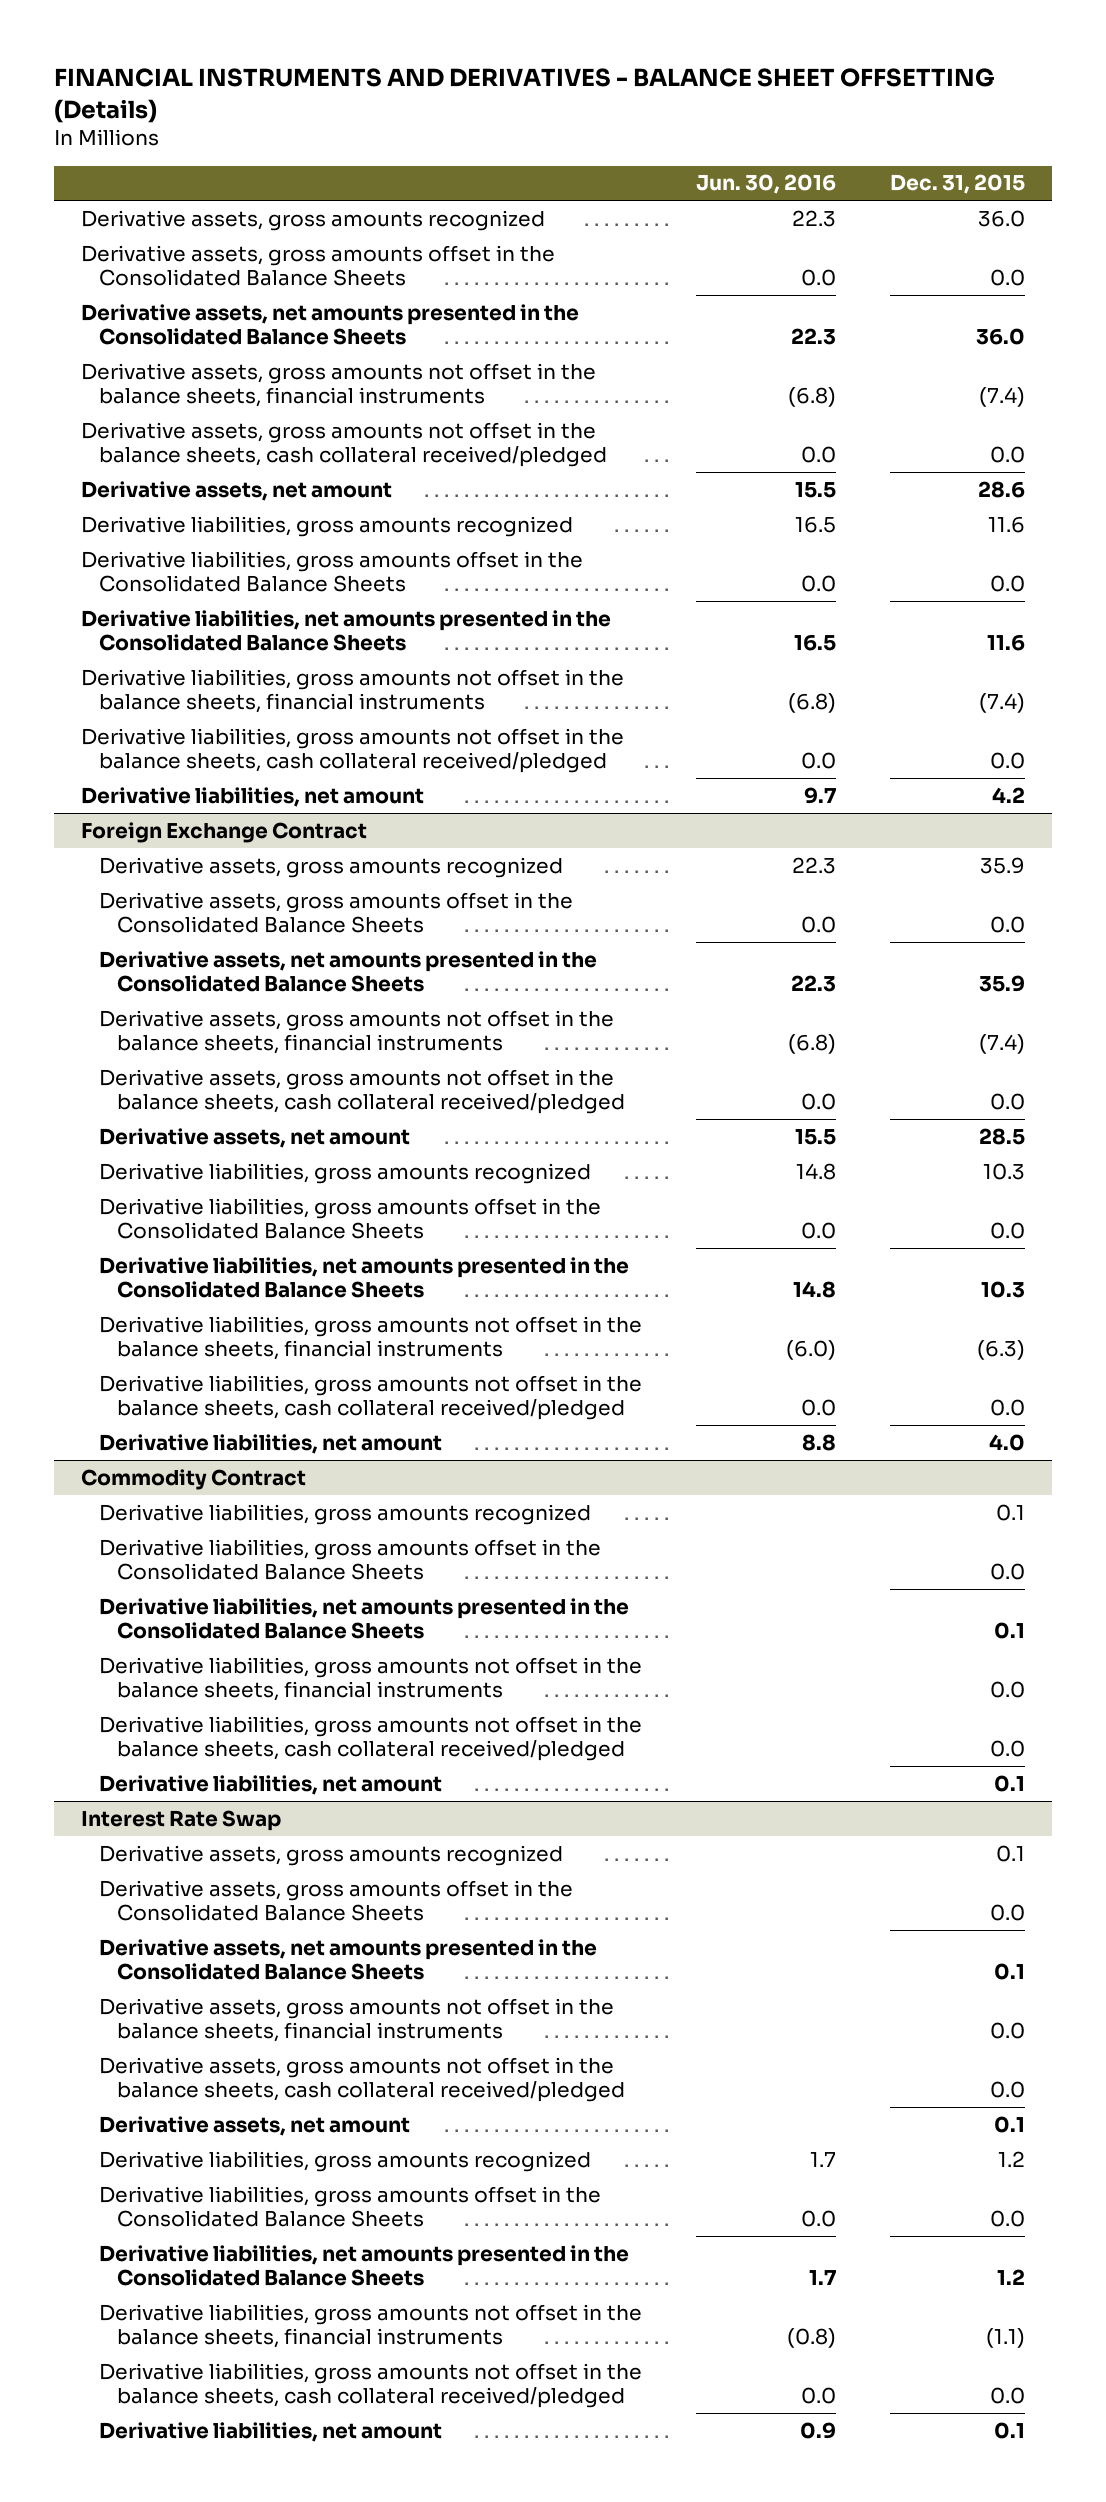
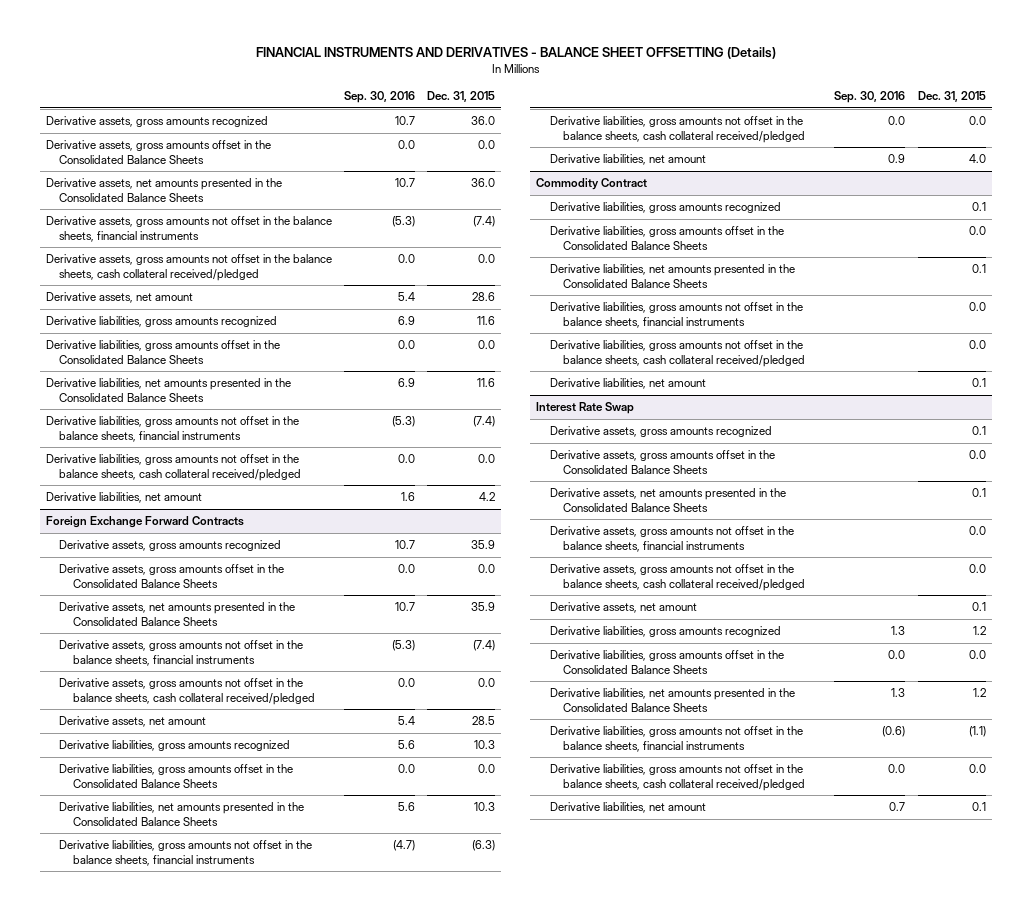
[696,174,837,195] Jun. 30, 2016 -> none
none -> [343,91,415,104] Sep. 30, 2016
[81,821,368,843] Foreign Exchange Contract -> [45,516,244,529] Foreign Exchange Forward Contracts

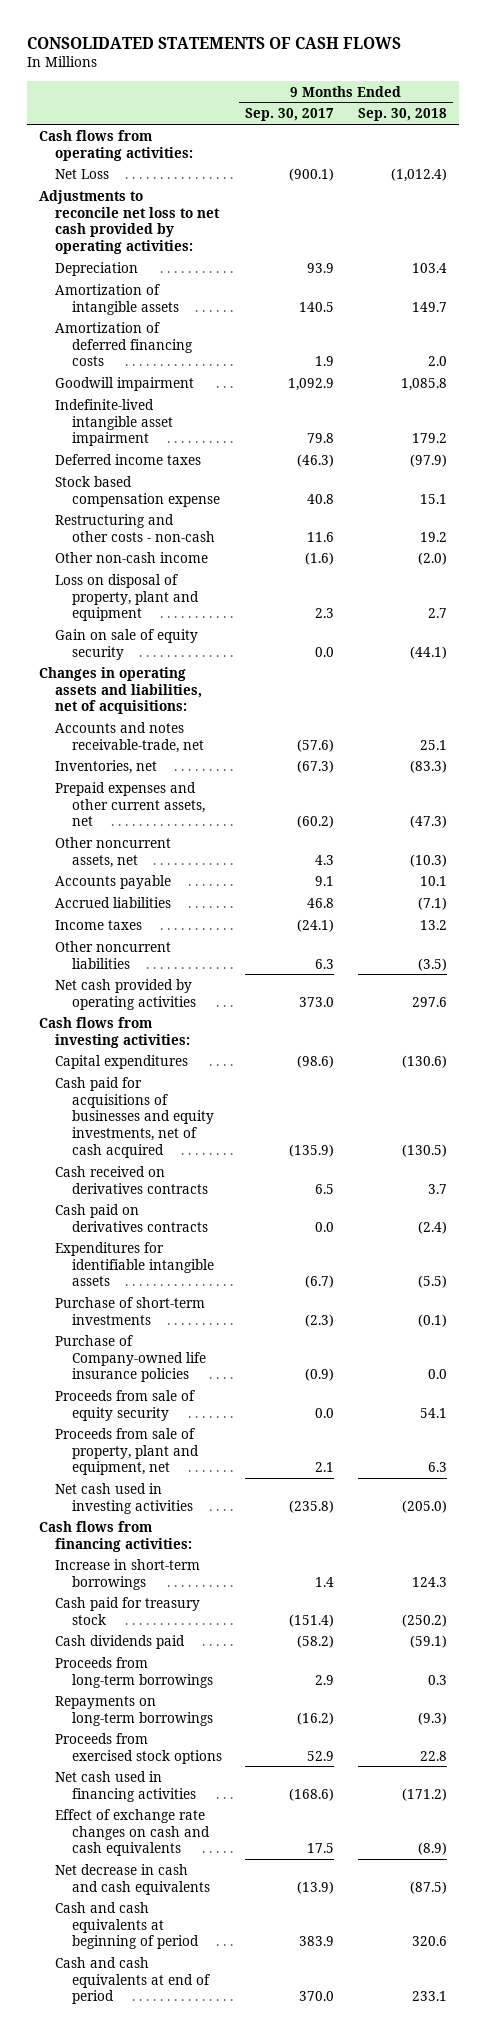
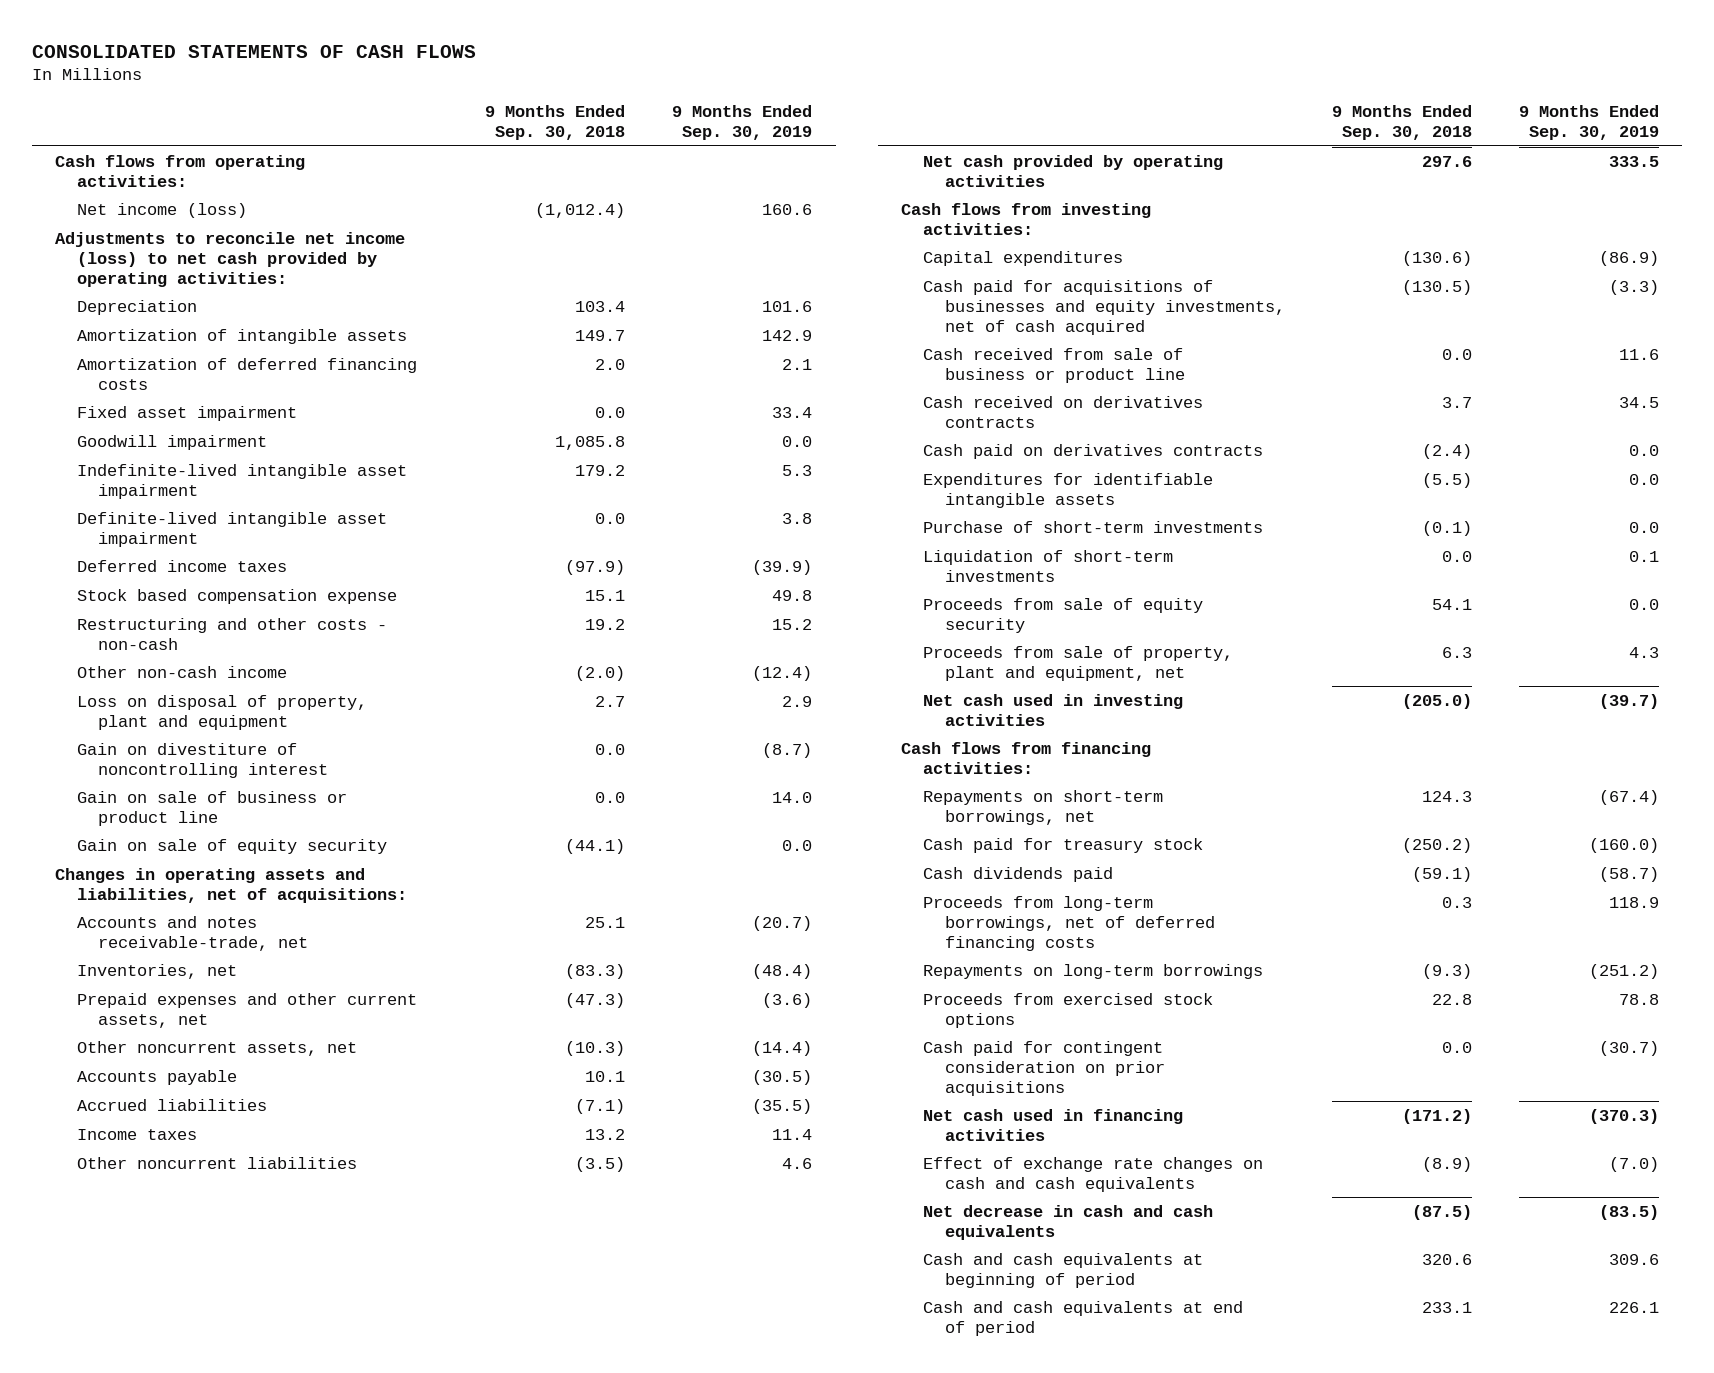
[245,108,335,122] Sep. 30, 2017 -> none
none -> [672,105,813,140] 9 Months Ended Sep. 30, 2019
[55,168,110,179] Net Loss -> [76,202,247,218] Net income (loss)
[39,189,221,255] Adjustments to reconcile net loss to net cash provided by operating activities: -> [54,231,405,287] Adjustments to reconcile net income (loss) to net cash provided by operating activities:
none -> [76,405,297,421] Fixed asset impairment
none -> [76,511,387,547] Definite-lived intangible asset impairment
none -> [76,742,329,778] Gain on divestiture of noncontrolling interest
none -> [76,790,347,826] Gain on sale of business or product line
none -> [923,347,1185,383] Cash received from sale of business or product line
[55,1334,206,1383] Purchase of Company-owned life insurance policies -> none
none -> [923,549,1174,582] Liquidation of short-term investments
[55,1558,201,1590] Increase in short-term borrowings -> [923,789,1164,825] Repayments on short-term borrowings, net
[55,1656,213,1688] Proceeds from long-term borrowings -> [923,895,1215,951] Proceeds from long-term borrowings, net of deferred financing costs
none -> [923,1040,1165,1096] Cash paid for contingent consideration on prior acquisitions

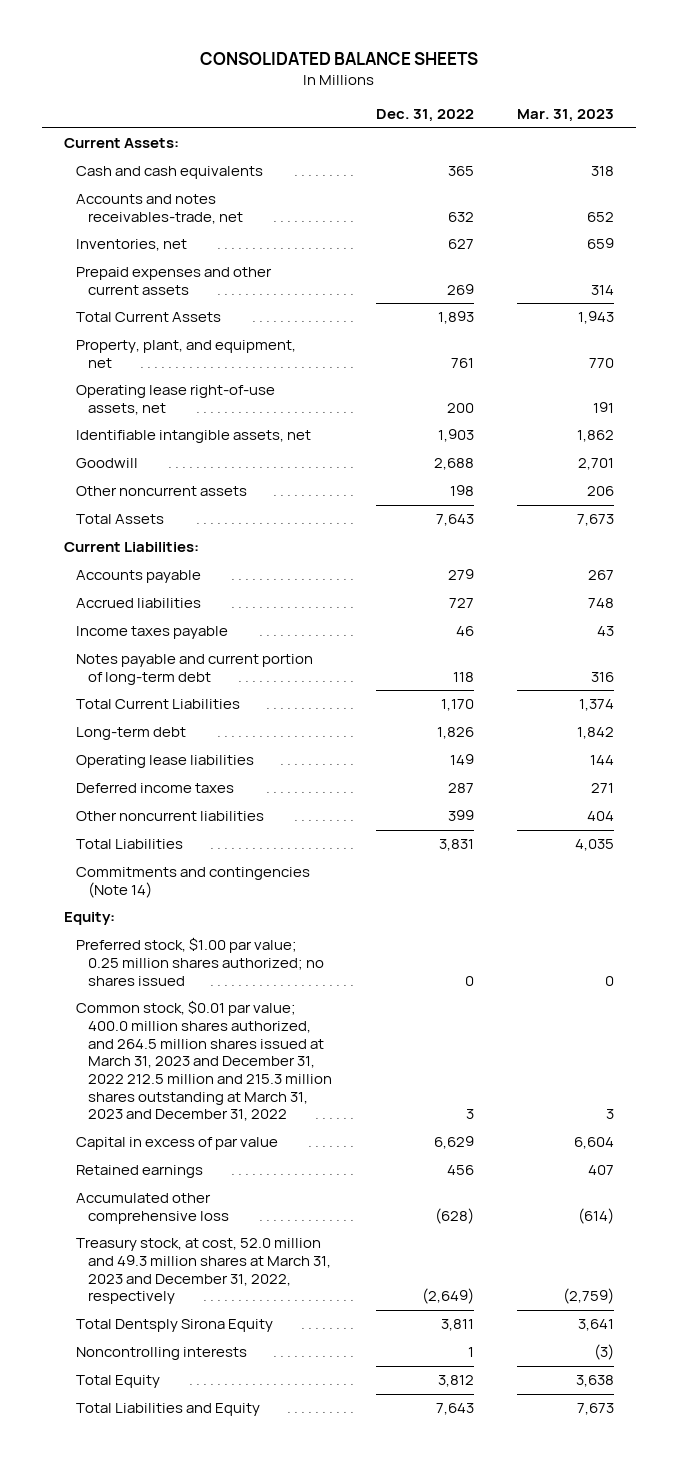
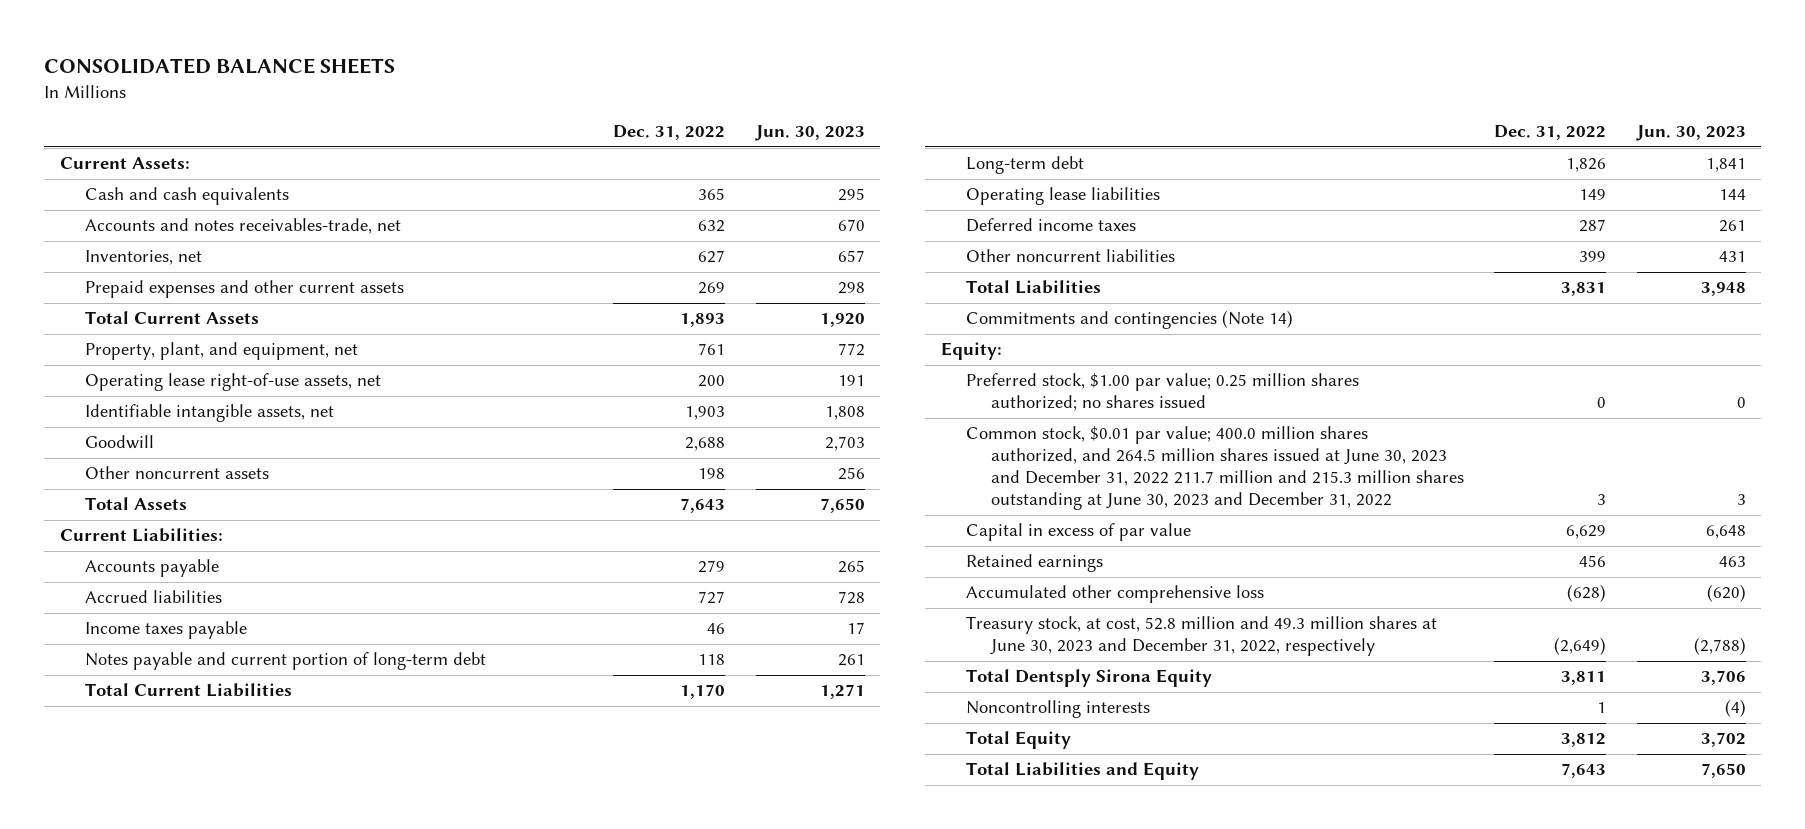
[517,109,615,123] Mar. 31, 2023 -> none
none -> [754,125,865,142] Jun. 30, 2023
[75,1000,332,1122] Common stock, $0.01 par value; 400.0 million shares authorized, and 264.5 million shares issued at March 31, 2023 and December 31, 2022 212.5 million and 215.3 million shares outstanding at March 31, 2023 and December 31, 2022 -> [965,426,1464,511] Common stock, $0.01 par value; 400.0 million shares authorized, and 264.5 million shares issued at June 30, 2023 and December 31, 2022 211.7 million and 215.3 million shares outstanding at June 30, 2023 and December 31, 2022
[75,1238,331,1305] Treasury stock, at cost, 52.0 million and 49.3 million shares at March 31, 2023 and December 31, 2022, respectively -> [965,616,1437,657] Treasury stock, at cost, 52.8 million and 49.3 million shares at June 30, 2023 and December 31, 2022, respectively

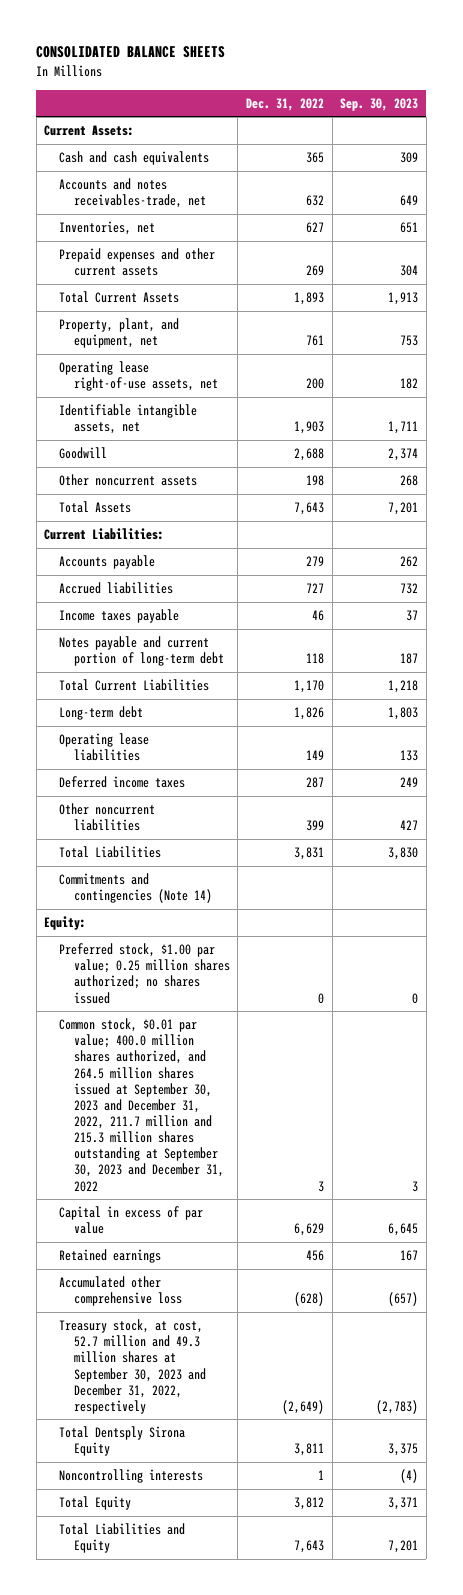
[754,125,865,142] Jun. 30, 2023 -> none
none -> [340,97,419,111] Sep. 30, 2023
[965,426,1464,511] Common stock, $0.01 par value; 400.0 million shares authorized, and 264.5 million shares issued at June 30, 2023 and December 31, 2022 211.7 million and 215.3 million shares outstanding at June 30, 2023 and December 31, 2022 -> [59,1018,224,1192] Common stock, $0.01 par value; 400.0 million shares authorized, and 264.5 million shares issued at September 30, 2023 and December 31, 2022, 211.7 million and 215.3 million shares outstanding at September 30, 2023 and December 31, 2022
[965,616,1437,657] Treasury stock, at cost, 52.8 million and 49.3 million shares at June 30, 2023 and December 31, 2022, respectively -> [59,1319,206,1414] Treasury stock, at cost, 52.7 million and 49.3 million shares at September 30, 2023 and December 31, 2022, respectively

